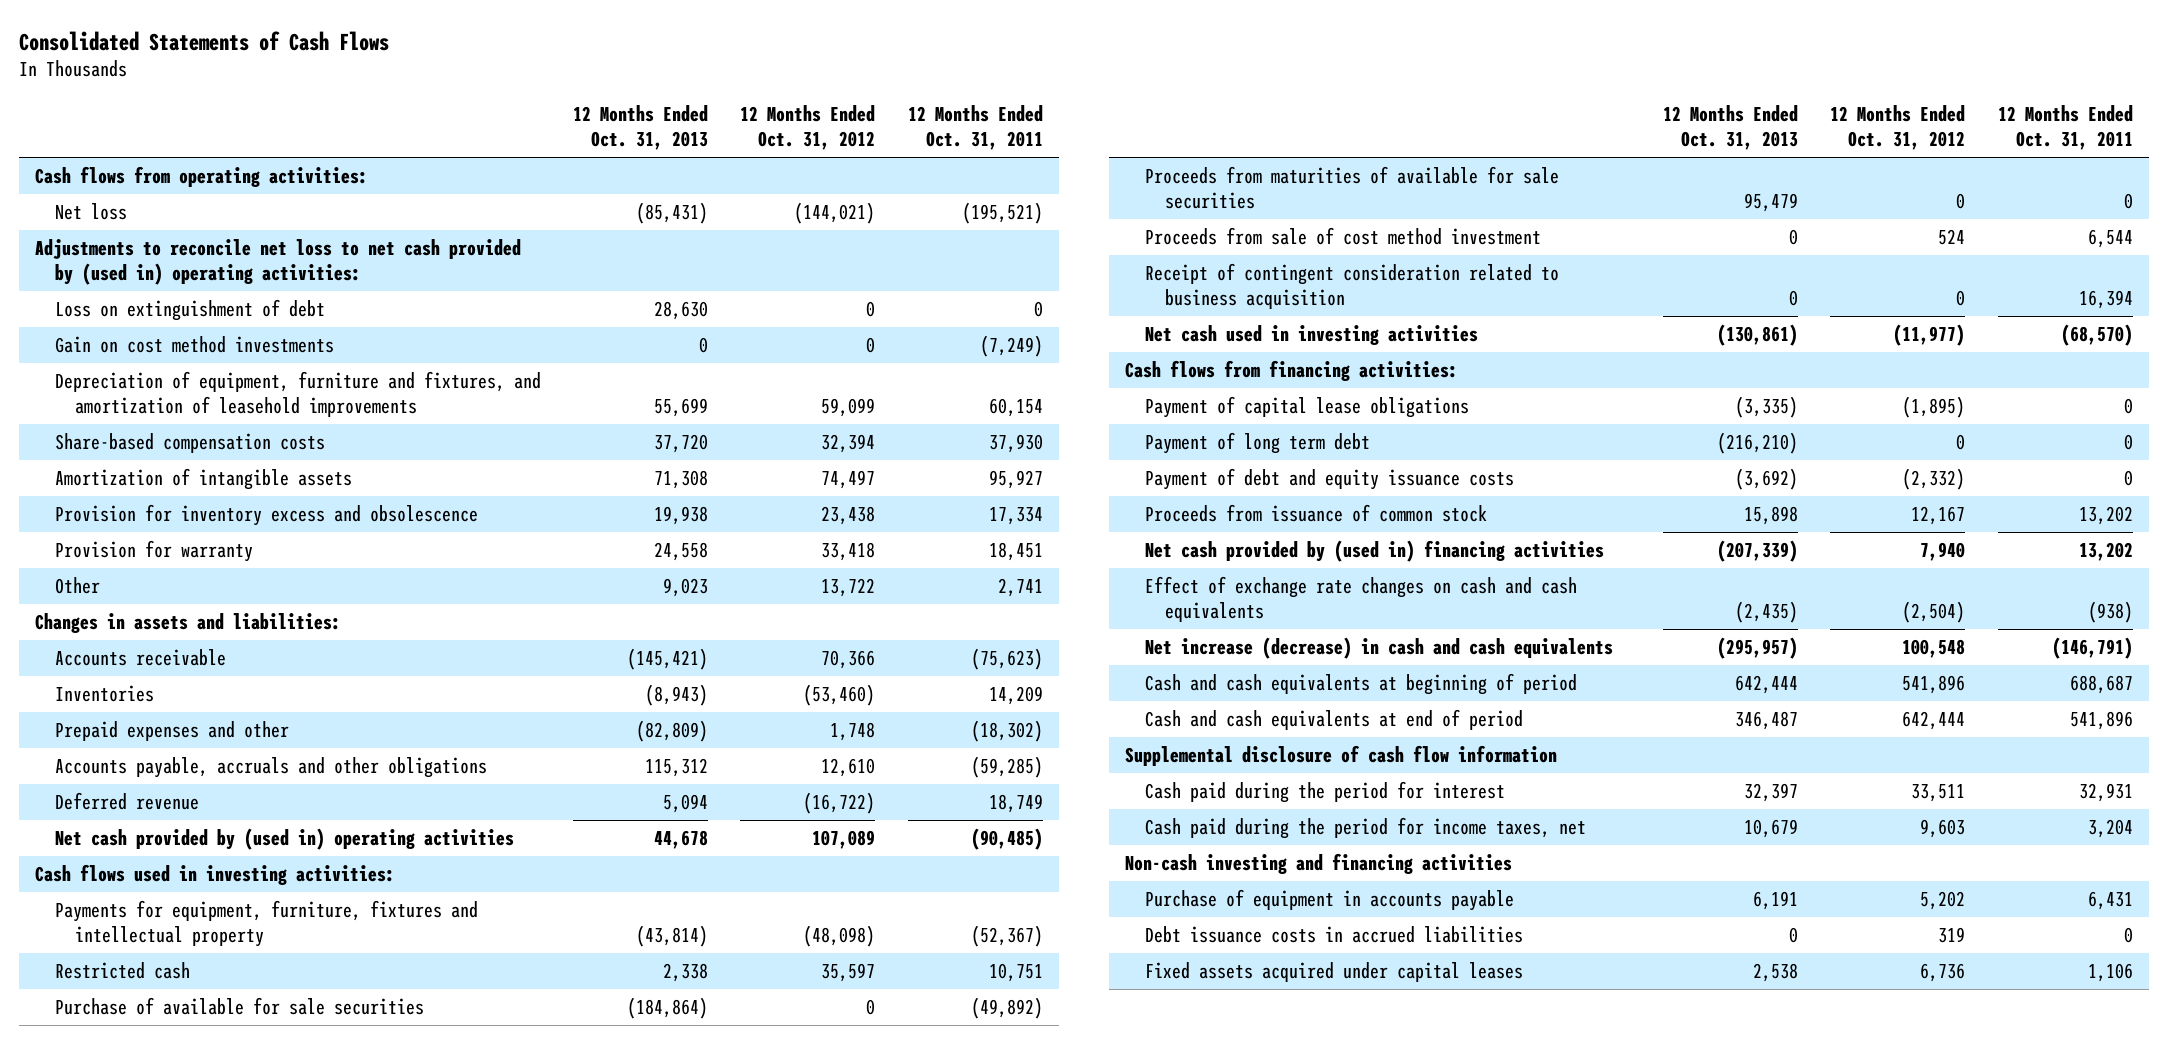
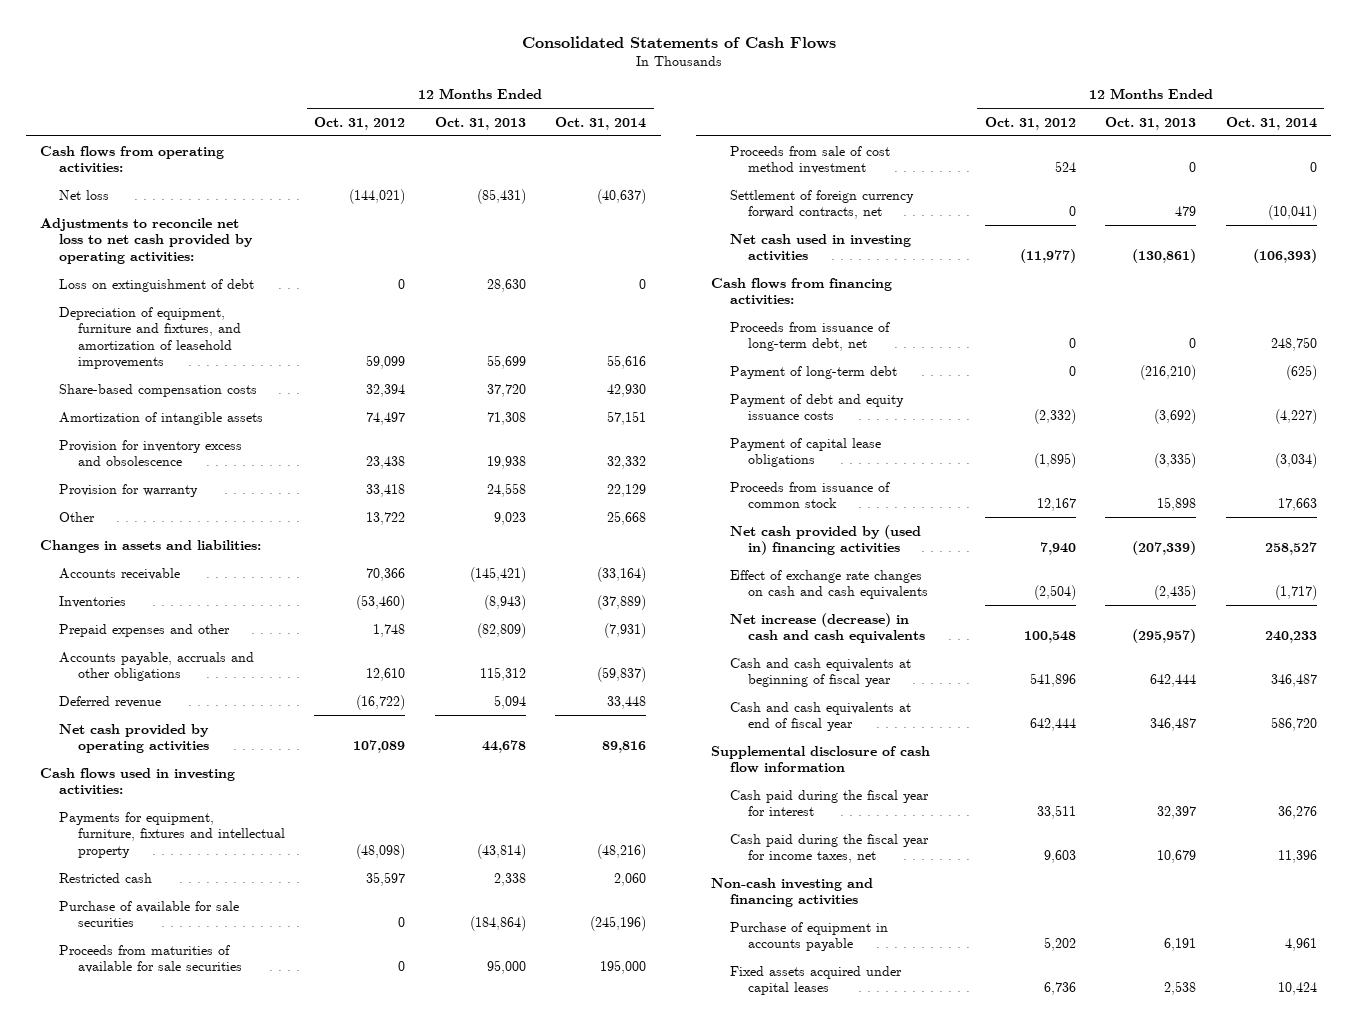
[907,105,1043,150] 12 Months Ended Oct. 31, 2011 -> none
none -> [555,116,647,130] Oct. 31, 2014
[34,239,521,285] Adjustments to reconcile net loss to net cash provided by (used in) operating activities: -> [40,217,254,264] Adjustments to reconcile net loss to net cash provided by operating activities:
[54,336,334,354] Gain on cost method investments -> none
[54,828,514,851] Net cash provided by (used in) operating activities -> [59,723,210,754] Net cash provided by operating activities
[1744,192,1799,212] 95,479 -> [486,960,526,975] 95,000
[1144,263,1559,309] Receipt of contingent consideration related to business acquisition -> none
none -> [729,189,914,220] Settlement of foreign currency forward contracts, net
none -> [729,321,890,352] Proceeds from issuance of long-term debt, net
[1144,432,1370,455] Payment of long term debt -> [729,365,897,379] Payment of long-term debt
[1144,396,1469,419] Payment of capital lease obligations -> [729,437,881,468] Payment of capital lease obligations
[1144,673,1577,696] Cash and cash equivalents at beginning of period -> [729,657,911,688] Cash and cash equivalents at beginning of fiscal year
[1144,709,1523,731] Cash and cash equivalents at end of period -> [729,701,911,732] Cash and cash equivalents at end of fiscal year
[1144,781,1505,804] Cash paid during the period for interest -> [729,789,929,817] Cash paid during the fiscal year for interest
[1144,817,1586,840] Cash paid during the period for income taxes, net -> [729,833,929,864] Cash paid during the fiscal year for income taxes, net
[1144,926,1523,944] Debt issuance costs in accrued liabilities -> none

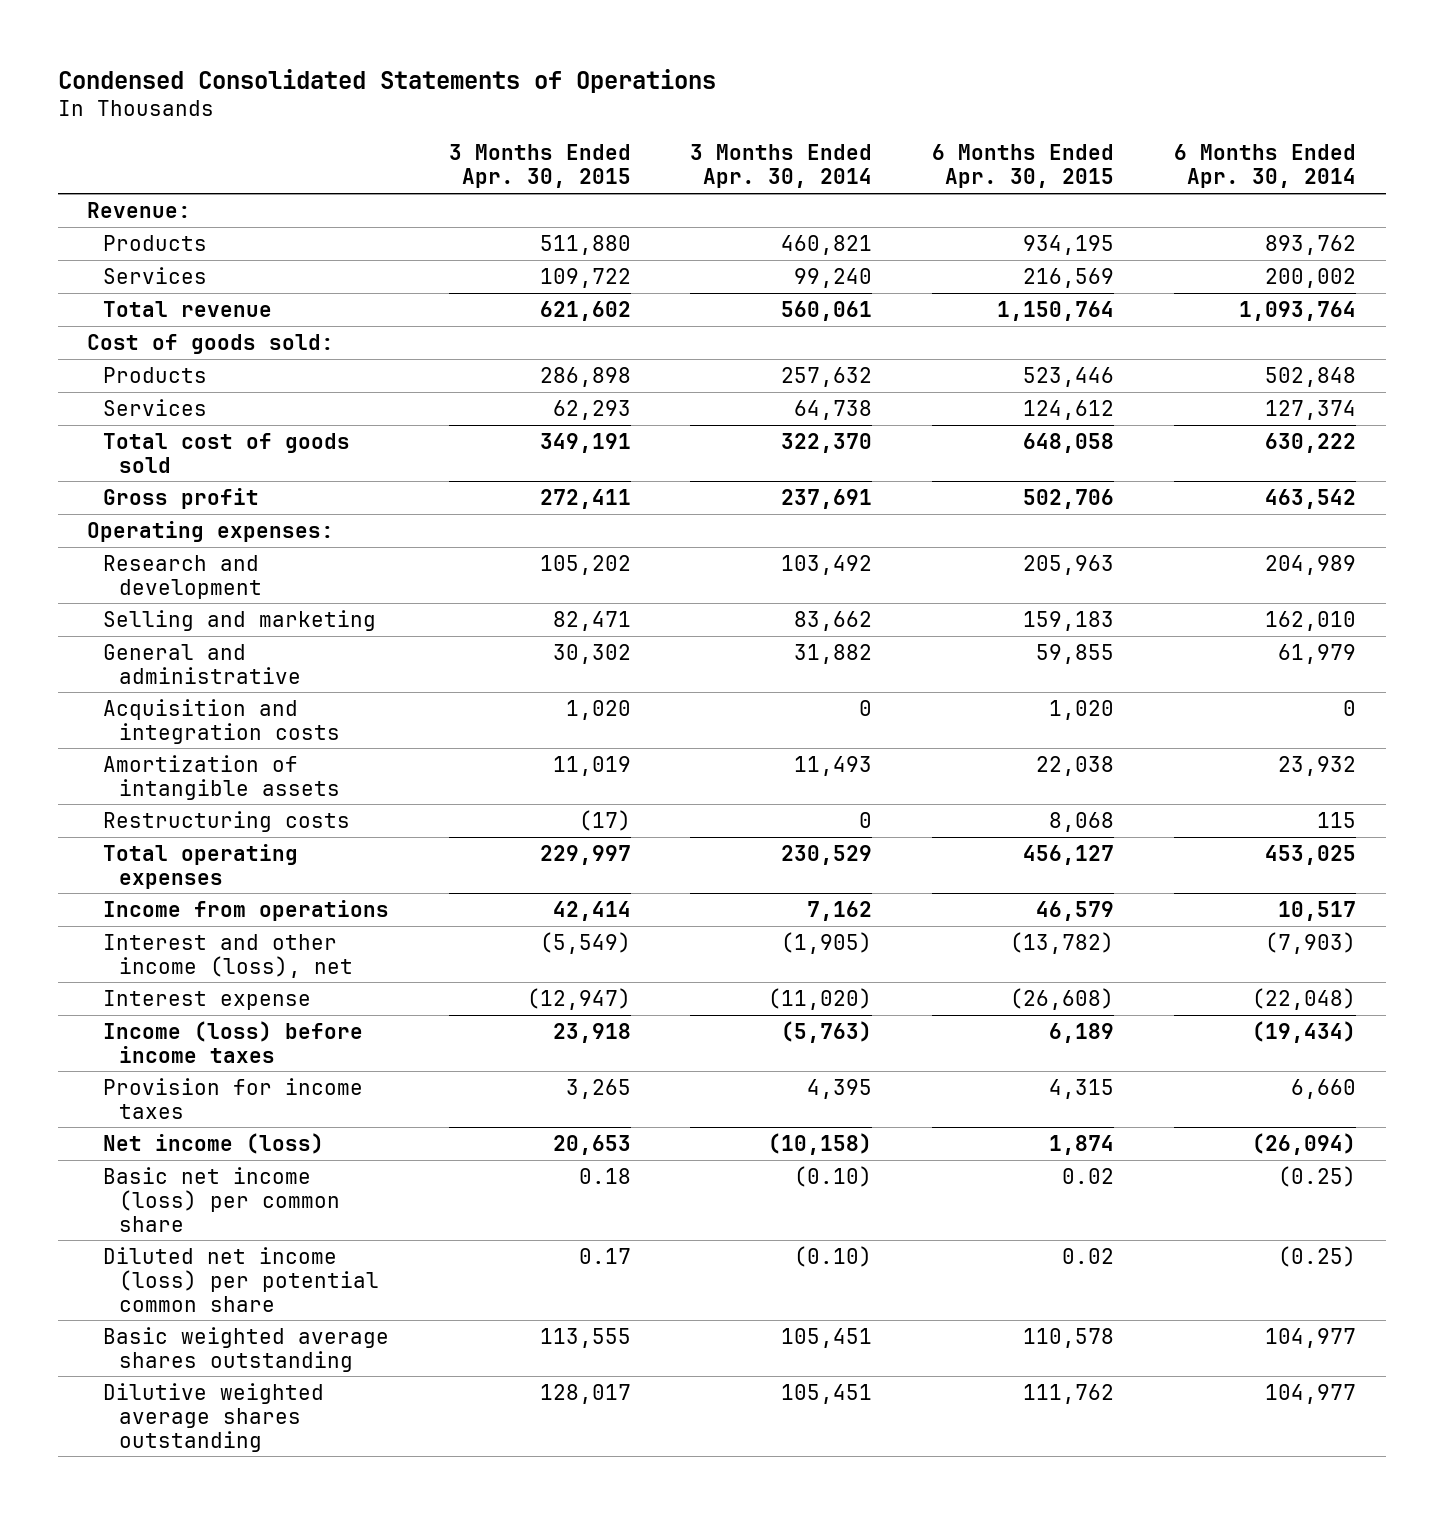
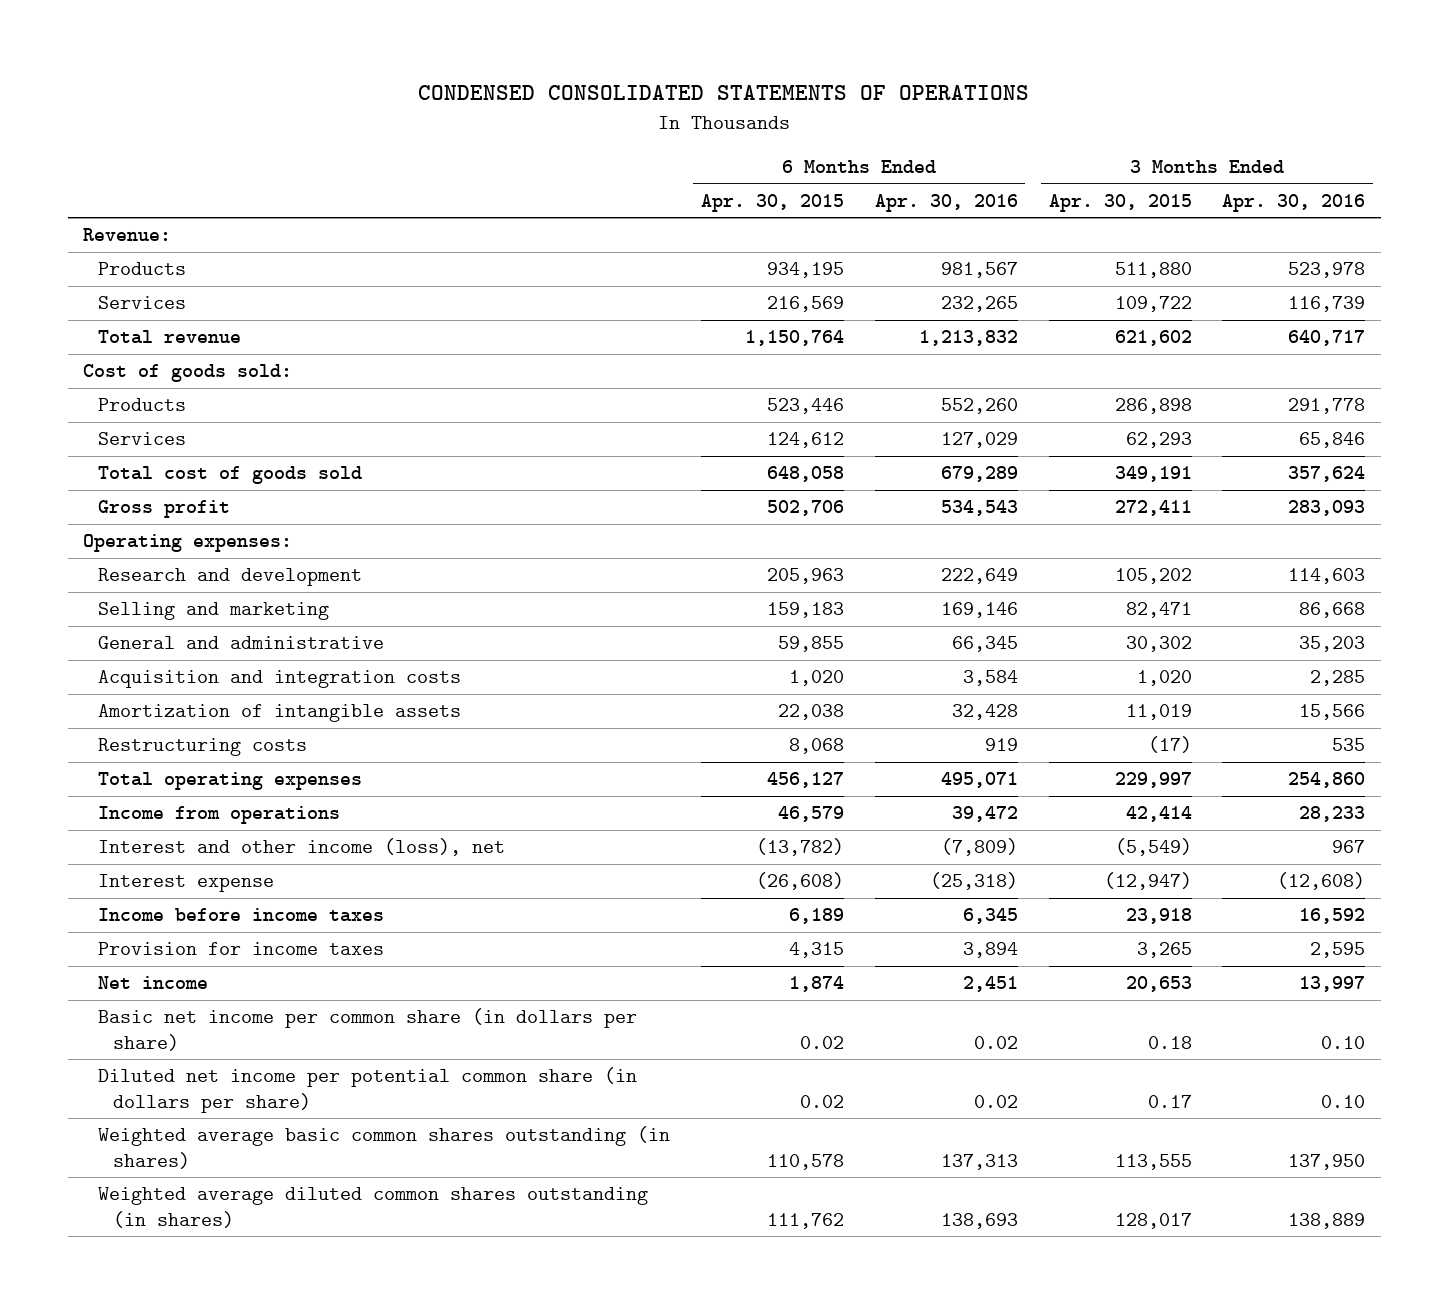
[57,69,716,94] Condensed Consolidated Statements of Operations -> [418,85,1030,101] CONDENSED CONSOLIDATED STATEMENTS OF OPERATIONS
[690,144,873,189] 3 Months Ended Apr. 30, 2014 -> none
[1173,144,1356,189] 6 Months Ended Apr. 30, 2014 -> none
none -> [874,193,1018,212] Apr. 30, 2016
none -> [1222,193,1366,212] Apr. 30, 2016
[103,1020,364,1063] Income (loss) before income taxes -> [98,908,385,923] Income before income taxes
[103,1132,325,1154] Net income (loss) -> [98,976,209,990] Net income
[103,1166,341,1232] Basic net income (loss) per common share -> [98,1008,638,1051] Basic net income per common share (in dollars per share)
[103,1246,380,1312] Diluted net income (loss) per potential common share -> [98,1067,638,1113] Diluted net income per potential common share (in dollars per share)
[103,1326,390,1372] Basic weighted average shares outstanding -> [98,1126,671,1169] Weighted average basic common shares outstanding (in shares)
[103,1382,325,1452] Dilutive weighted average shares outstanding -> [98,1187,649,1228] Weighted average diluted common shares outstanding (in shares)

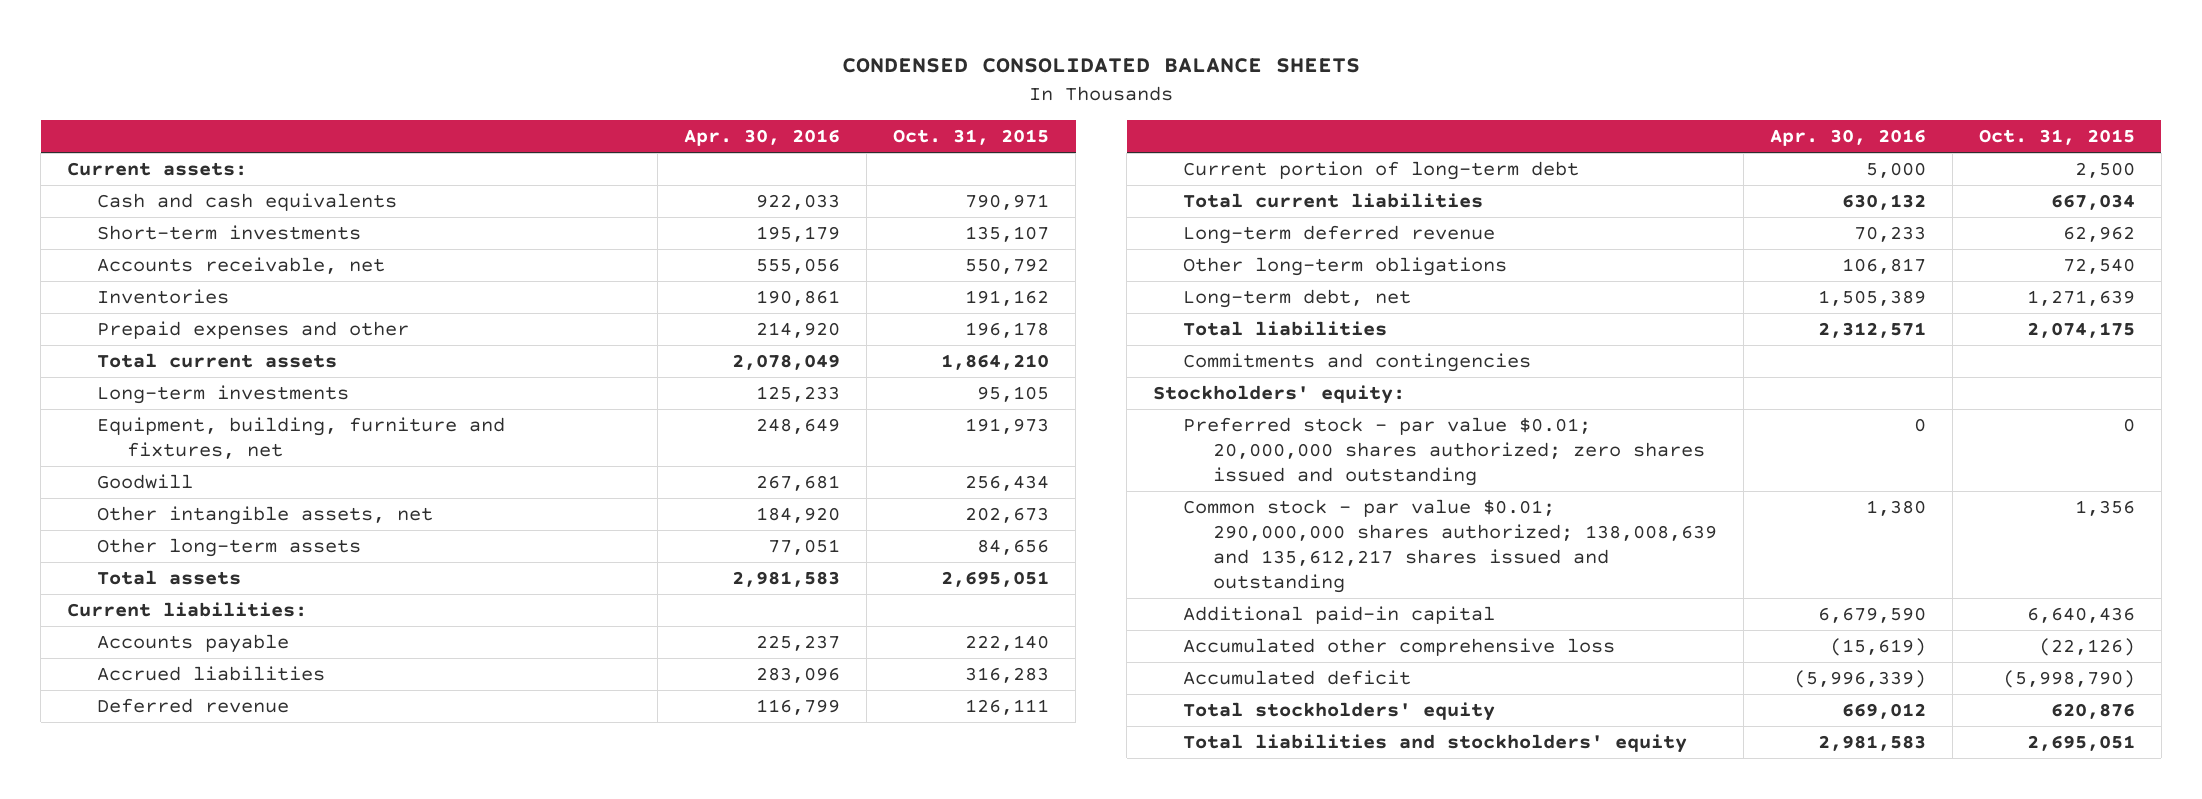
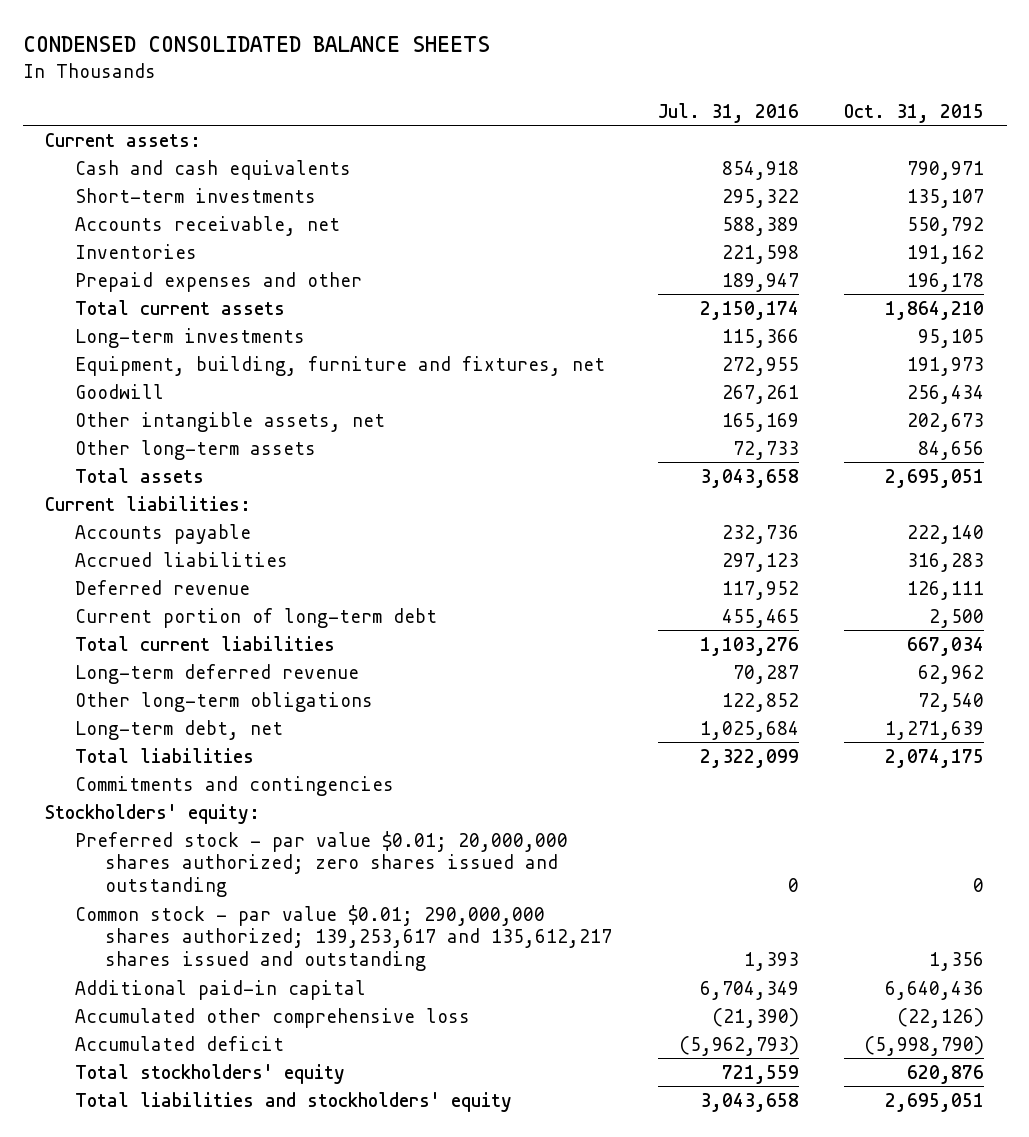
[684,129,841,147] Apr. 30, 2016 -> none
none -> [657,102,799,123] Jul. 31, 2016
[1182,499,1717,594] Common stock - par value $0.01; 290,000,000 shares authorized; 138,008,639 and 135,612,217 shares issued and outstanding -> [75,904,613,972] Common stock - par value $0.01; 290,000,000 shares authorized; 139,253,617 and 135,612,217 shares issued and outstanding

